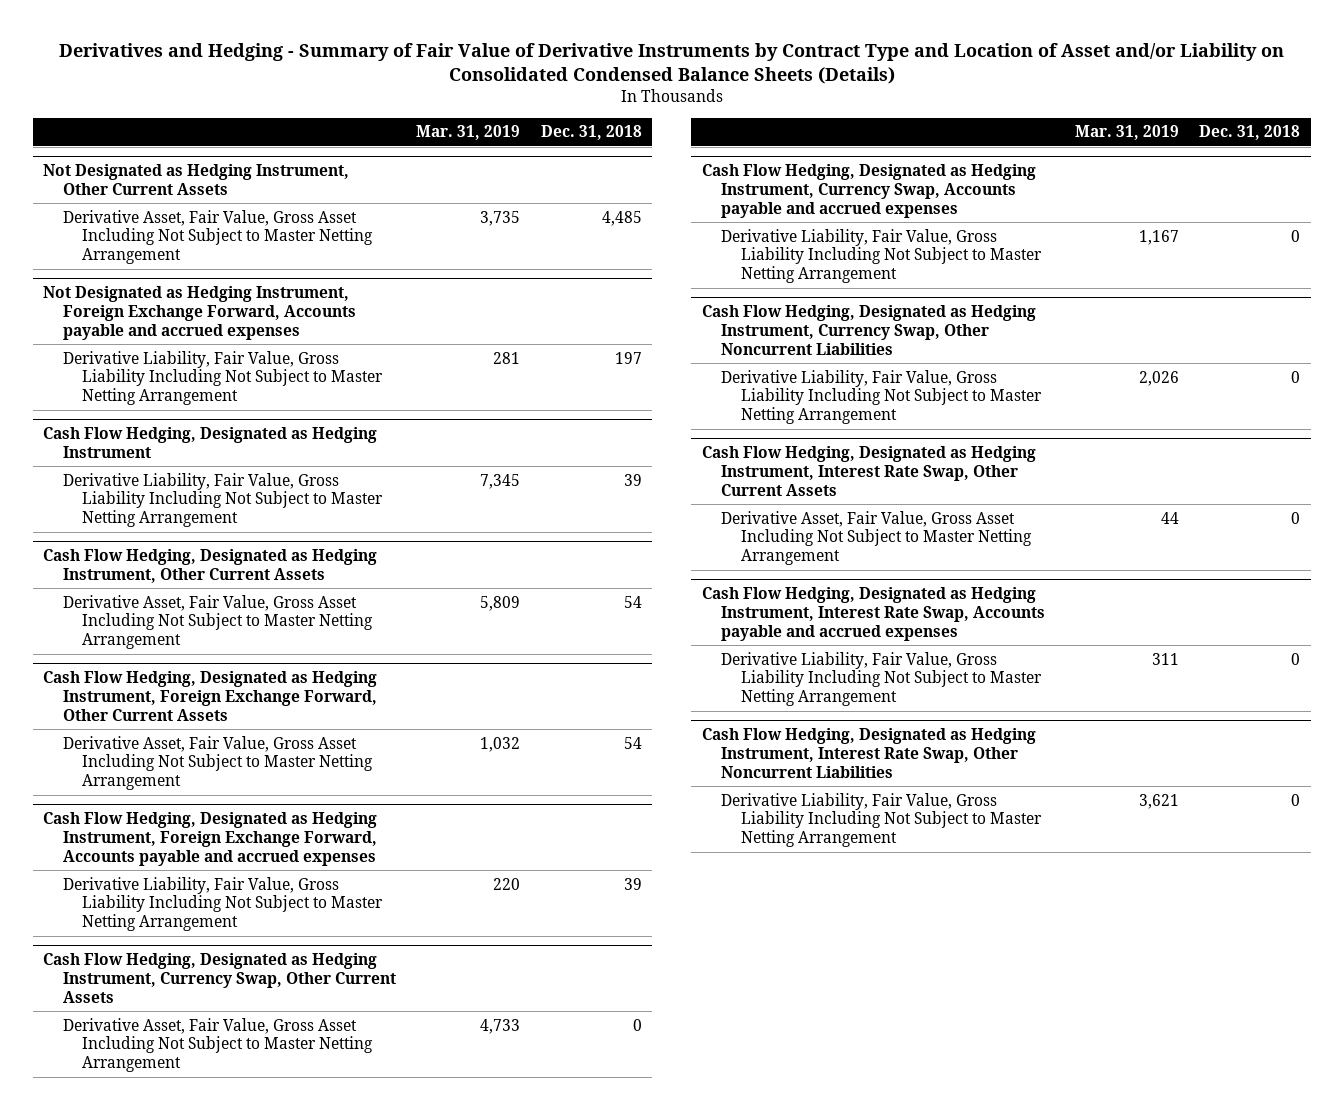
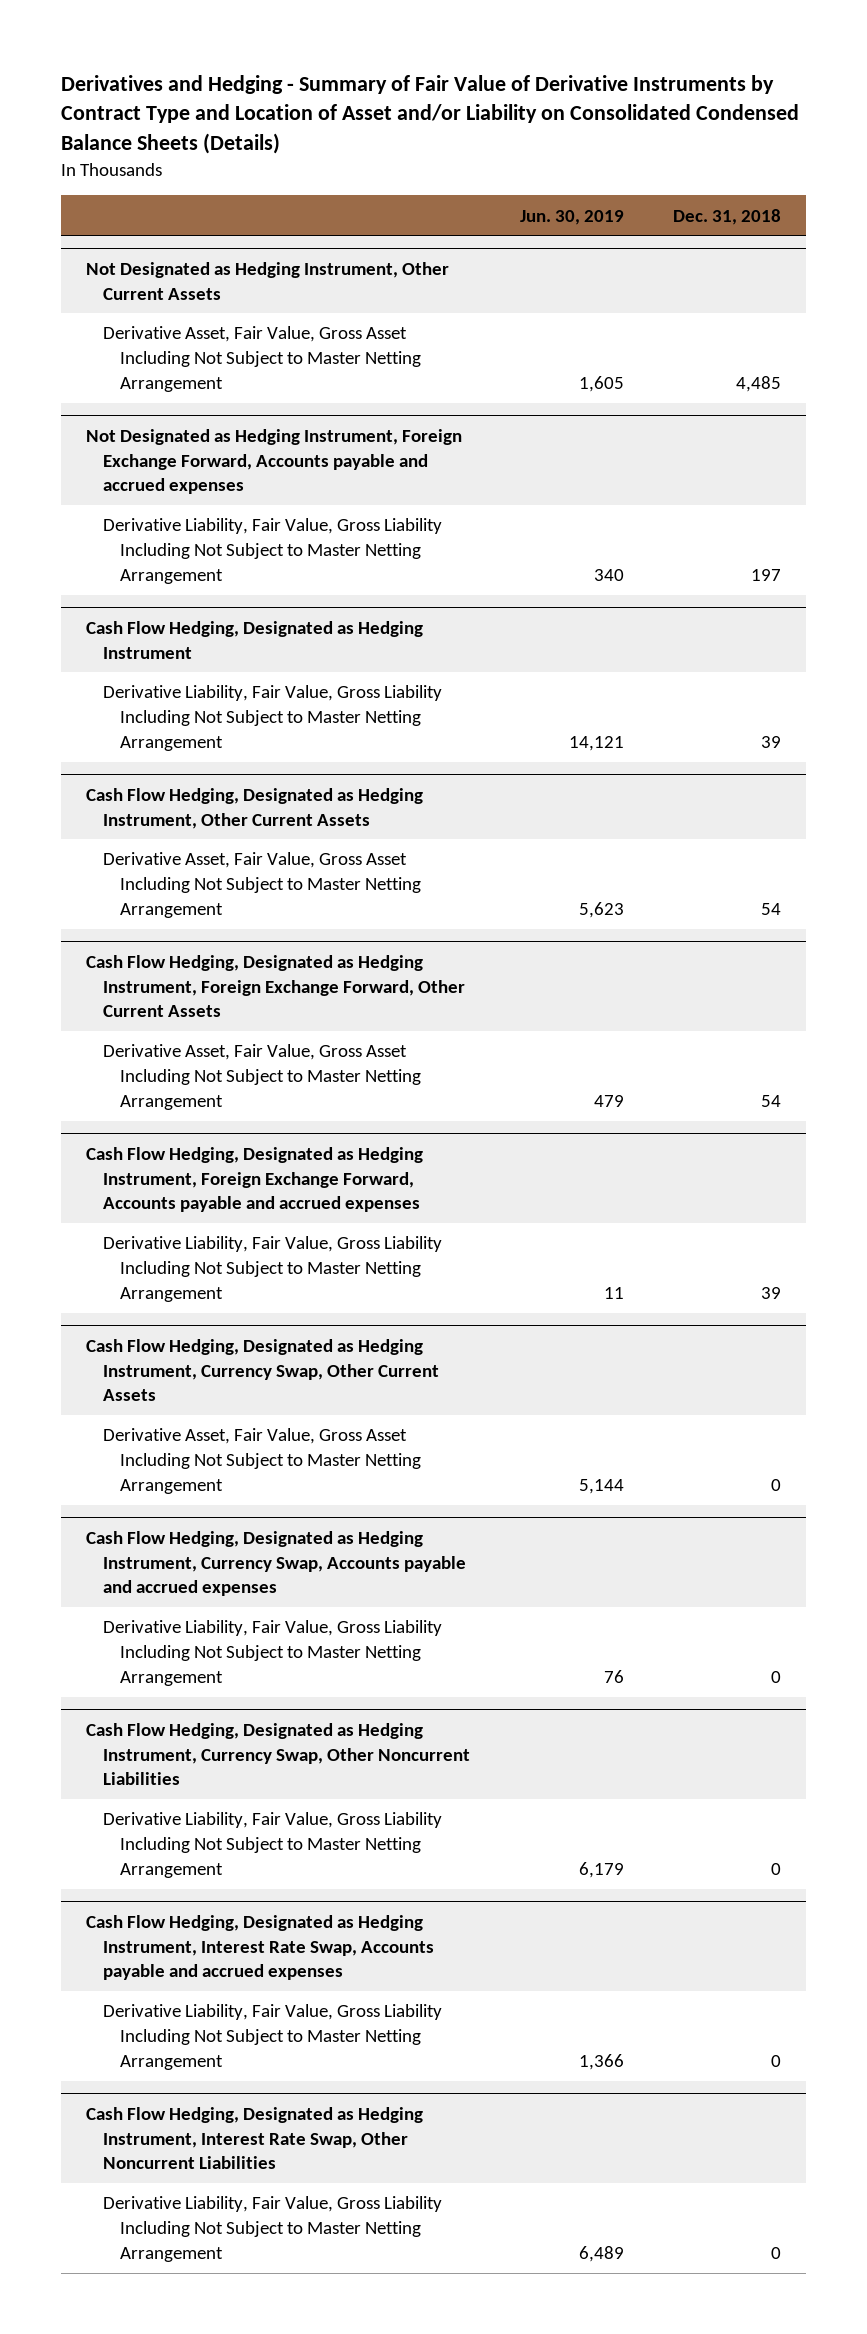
[416,125,521,141] Mar. 31, 2019 -> none
none -> [519,209,624,225] Jun. 30, 2019
[701,445,1036,496] Cash Flow Hedging, Designated as Hedging Instrument, Interest Rate Swap, Other Current Assets -> none
[721,510,1032,566] Derivative Asset, Fair Value, Gross Asset Including Not Subject to Master Netting Arrangement -> none

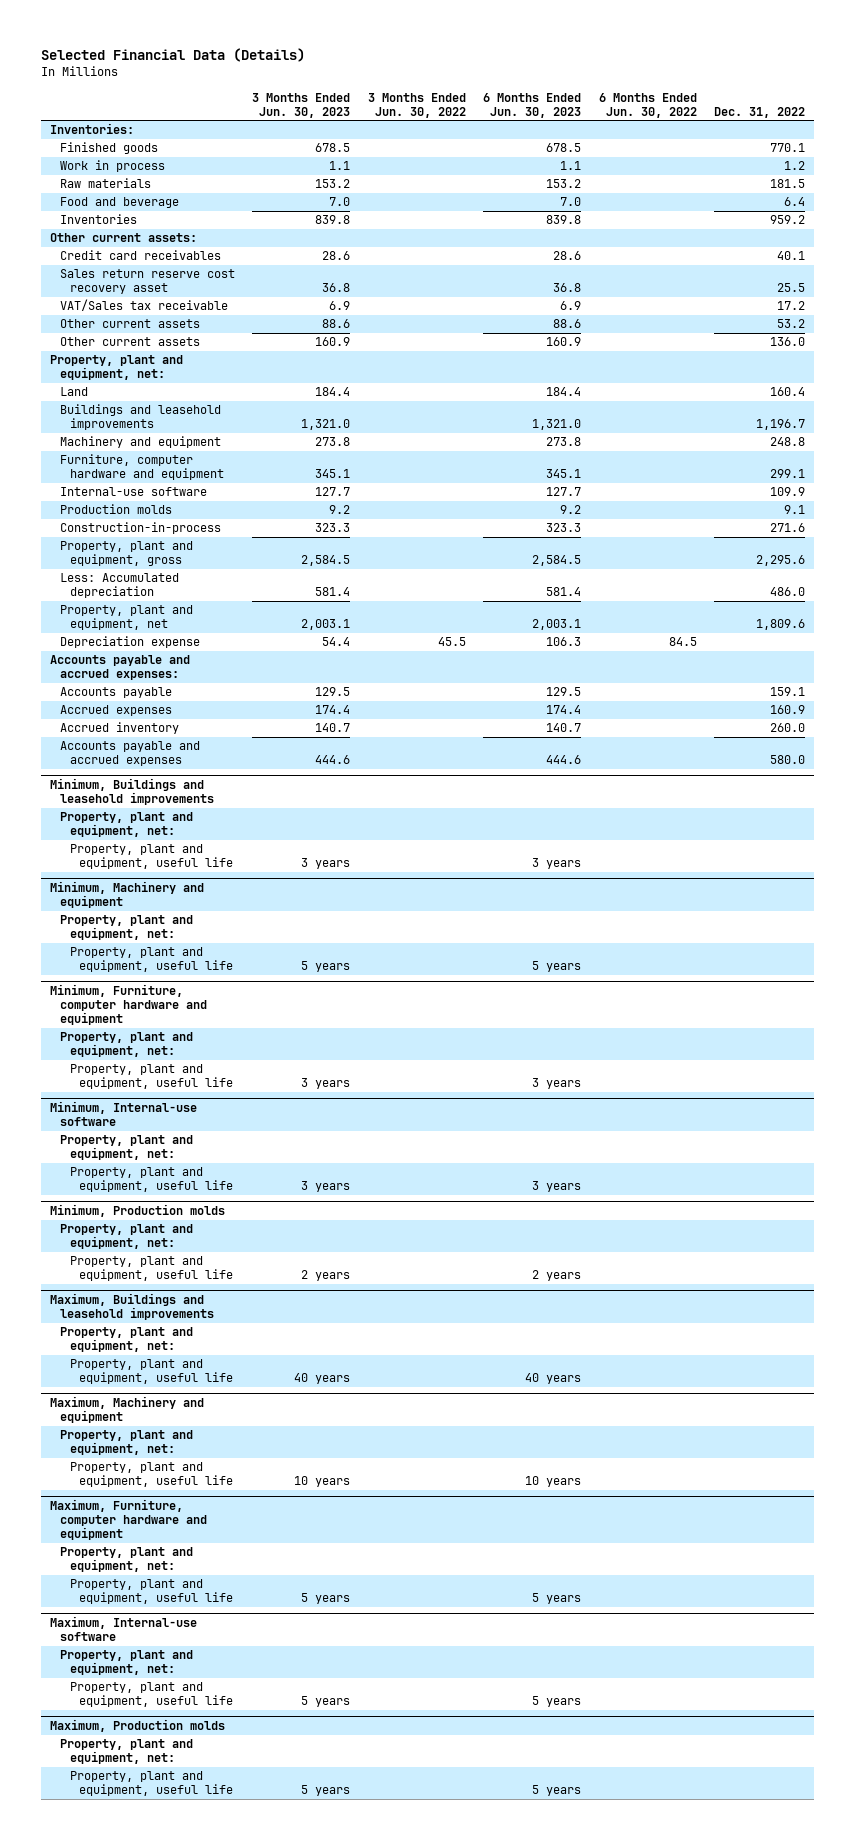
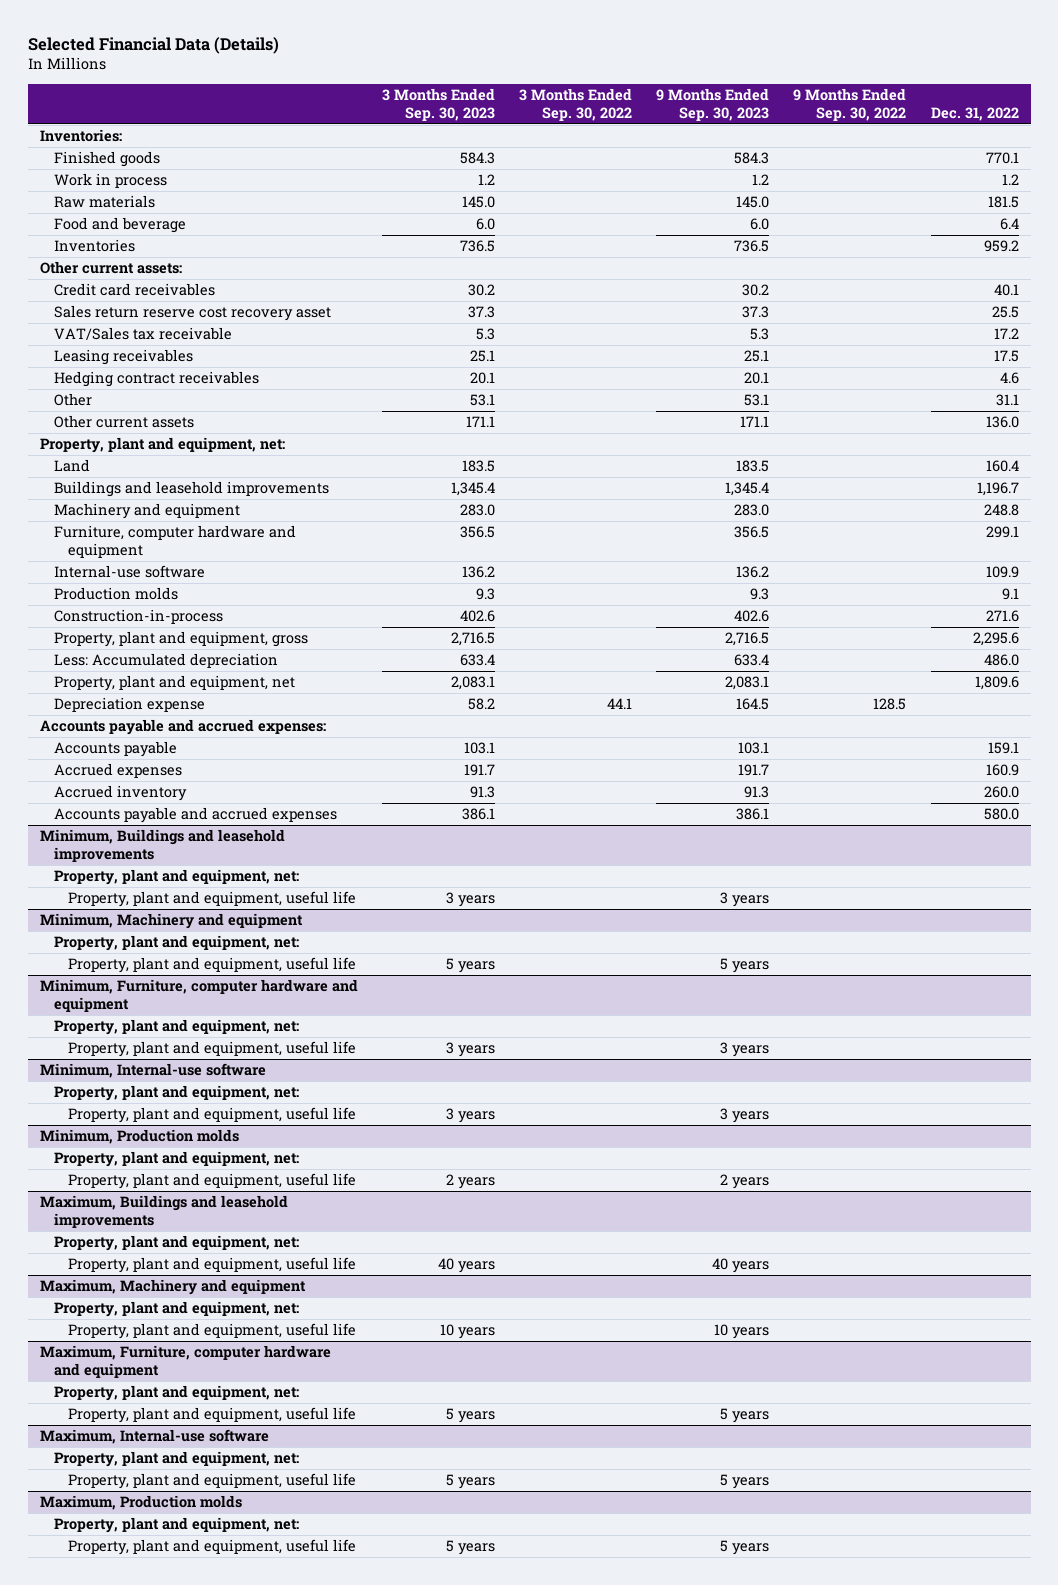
[252,92,351,118] 3 Months Ended Jun. 30, 2023 -> none
[367,92,466,118] 3 Months Ended Jun. 30, 2022 -> none
[483,92,582,118] 6 Months Ended Jun. 30, 2023 -> none
[598,92,697,118] 6 Months Ended Jun. 30, 2022 -> none
none -> [382,87,496,121] 3 Months Ended Sep. 30, 2023
none -> [519,87,633,121] 3 Months Ended Sep. 30, 2022
none -> [656,87,770,121] 9 Months Ended Sep. 30, 2023
none -> [793,87,907,121] 9 Months Ended Sep. 30, 2022
none -> [53,349,193,366] Leasing receivables
none -> [53,371,259,388] Hedging contract receivables
[59,319,200,329] Other current assets -> [53,393,92,407] Other
[777,319,806,329] 53.2 -> [995,394,1019,407] 31.1

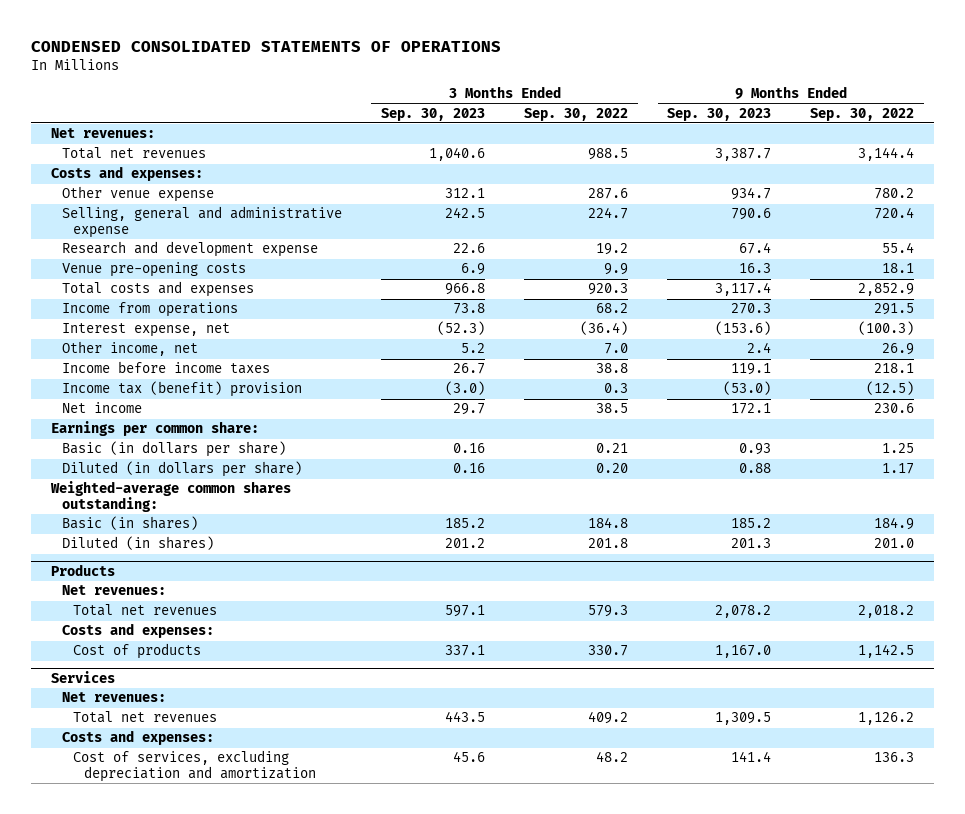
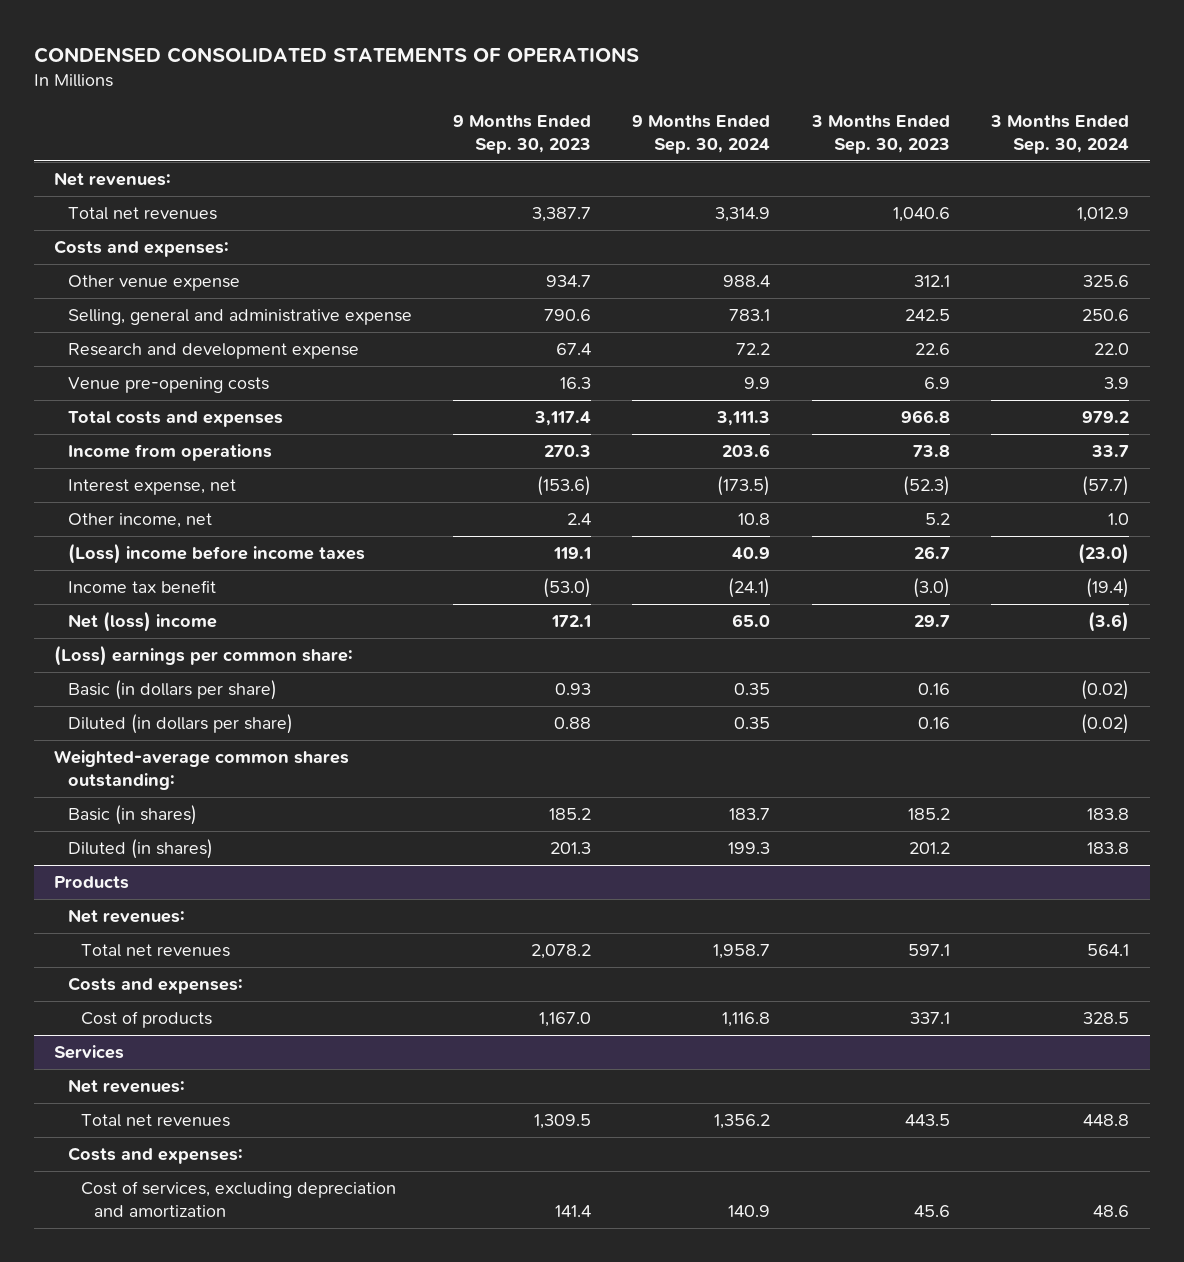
[524,107,629,121] Sep. 30, 2022 -> none
[810,107,915,121] Sep. 30, 2022 -> none
none -> [632,115,771,154] 9 Months Ended Sep. 30, 2024
none -> [990,115,1130,154] 3 Months Ended Sep. 30, 2024
[61,361,270,375] Income before income taxes -> [67,543,365,565] (Loss) income before income taxes
[61,381,302,398] Income tax (benefit) provision -> [67,580,216,594] Income tax benefit
[61,402,142,414] Net income -> [67,611,217,633] Net (loss) income
[50,421,259,437] Earnings per common share: -> [54,645,354,667] (Loss) earnings per common share:

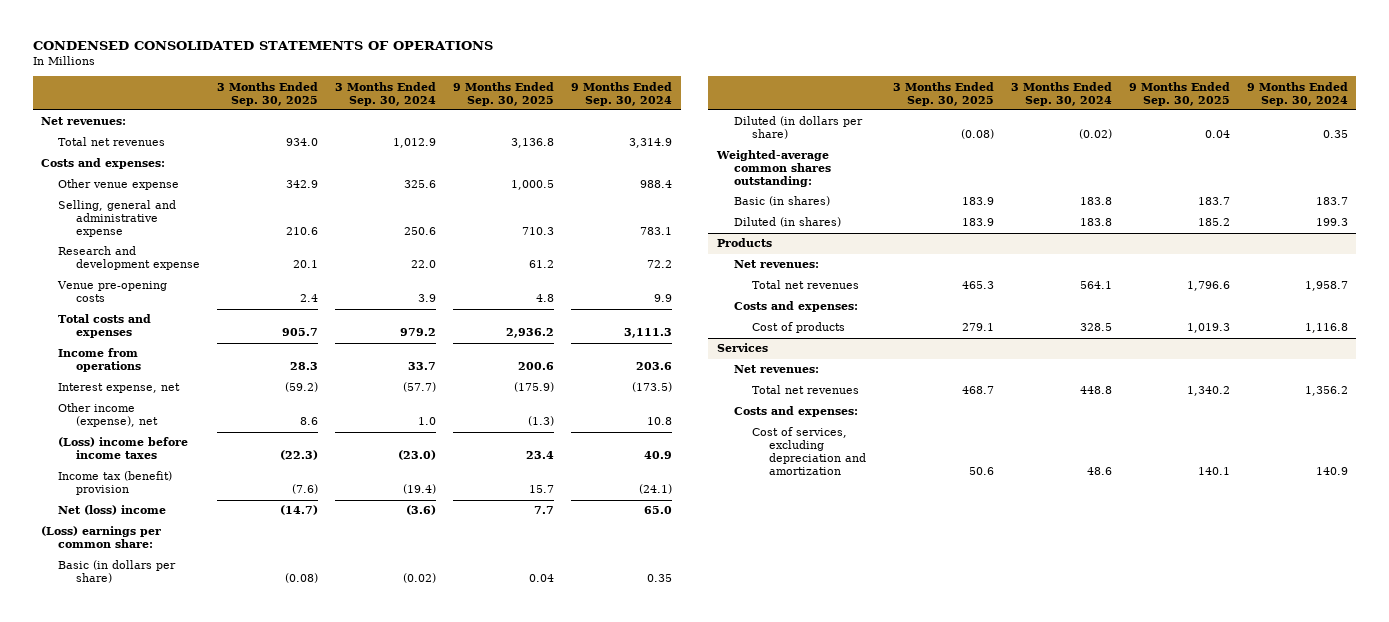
[453,115,592,154] 9 Months Ended Sep. 30, 2023 -> none
[810,115,950,154] 3 Months Ended Sep. 30, 2023 -> none
none -> [216,81,318,106] 3 Months Ended Sep. 30, 2025
none -> [452,81,554,106] 9 Months Ended Sep. 30, 2025
[67,513,212,529] Other income, net -> [58,403,158,428] Other income (expense), net
[67,580,216,594] Income tax benefit -> [58,471,173,496] Income tax (benefit) provision

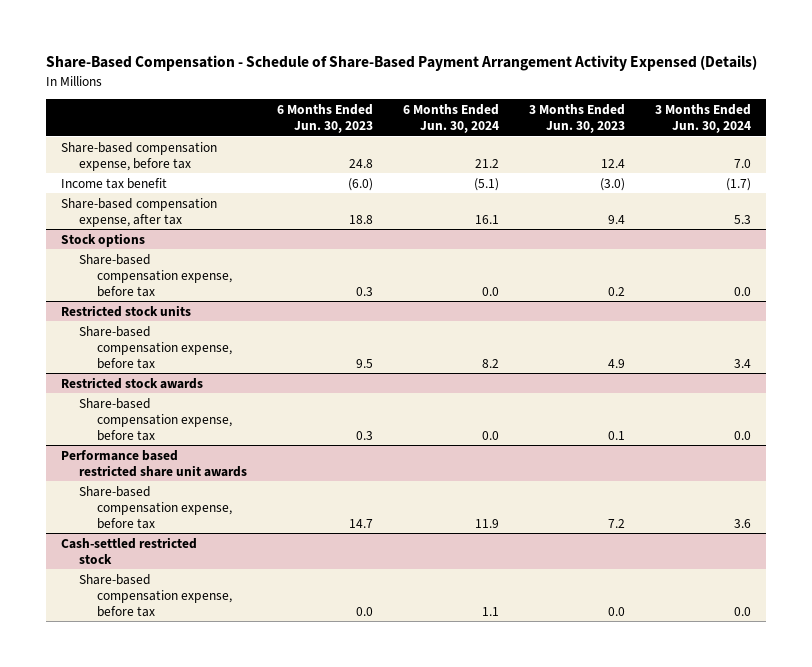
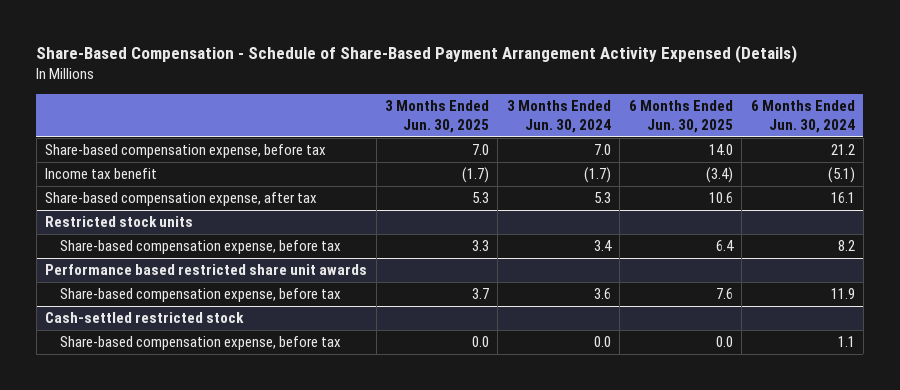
[277,104,374,134] 6 Months Ended Jun. 30, 2023 -> none
[528,104,625,134] 3 Months Ended Jun. 30, 2023 -> none
none -> [384,100,489,134] 3 Months Ended Jun. 30, 2025
none -> [628,100,733,134] 6 Months Ended Jun. 30, 2025
[60,232,145,247] Stock options -> none
[79,253,233,297] Share-based compensation expense, before tax -> none
[60,376,203,389] Restricted stock awards -> none
[79,397,233,441] Share-based compensation expense, before tax -> none

